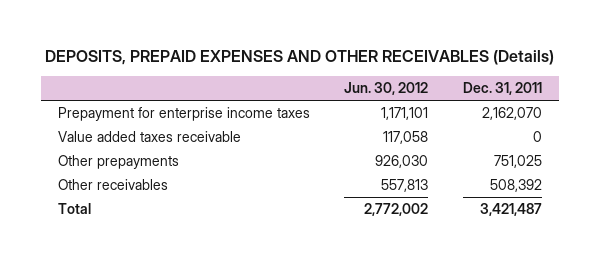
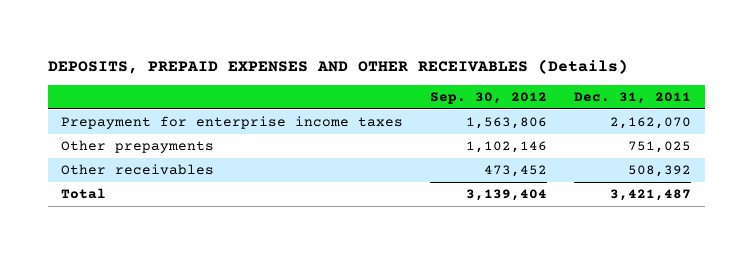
[344,82,429,96] Jun. 30, 2012 -> none
none -> [430,92,548,105] Sep. 30, 2012
[57,131,241,143] Value added taxes receivable -> none

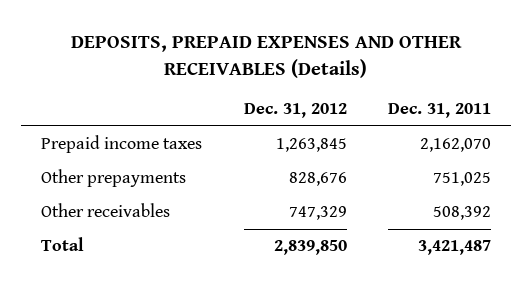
[430,92,548,105] Sep. 30, 2012 -> none
none -> [243,103,347,119] Dec. 31, 2012
[61,116,404,130] Prepayment for enterprise income taxes -> [41,135,203,154] Prepaid income taxes

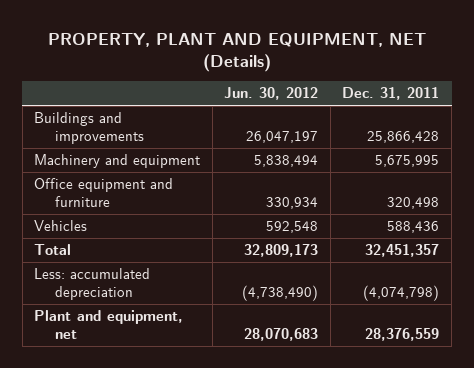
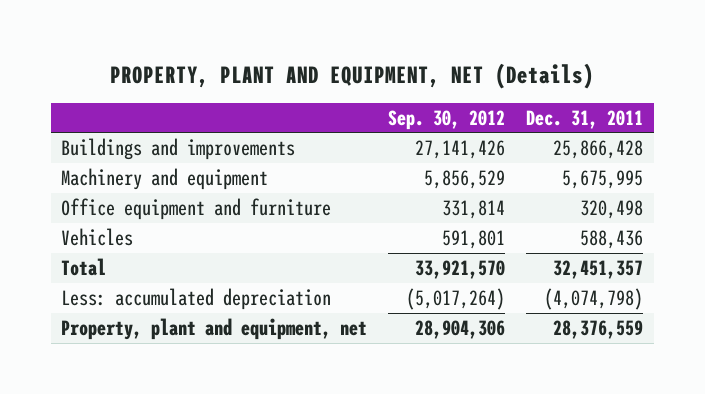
[224,87,319,101] Jun. 30, 2012 -> none
none -> [388,109,506,130] Sep. 30, 2012
[34,310,184,339] Plant and equipment, net -> [61,317,368,340] Property, plant and equipment, net

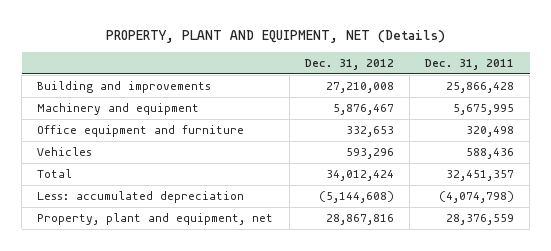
[388,109,506,130] Sep. 30, 2012 -> none
none -> [304,58,394,70] Dec. 31, 2012
[61,137,296,160] Buildings and improvements -> [37,80,212,93] Building and improvements

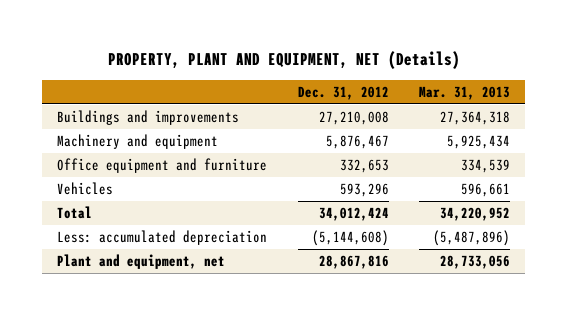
[425,58,515,70] Dec. 31, 2011 -> none
none -> [418,86,510,101] Mar. 31, 2013
[37,80,212,93] Building and improvements -> [57,110,240,126] Buildings and improvements
[37,212,274,225] Property, plant and equipment, net -> [57,254,226,270] Plant and equipment, net

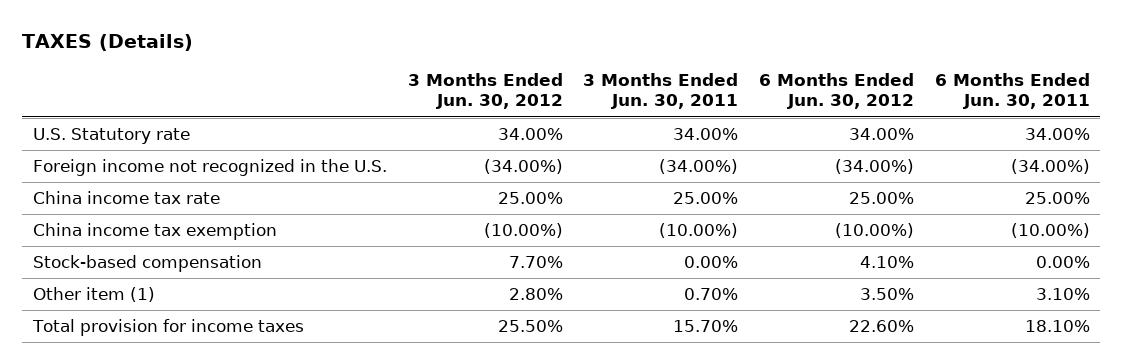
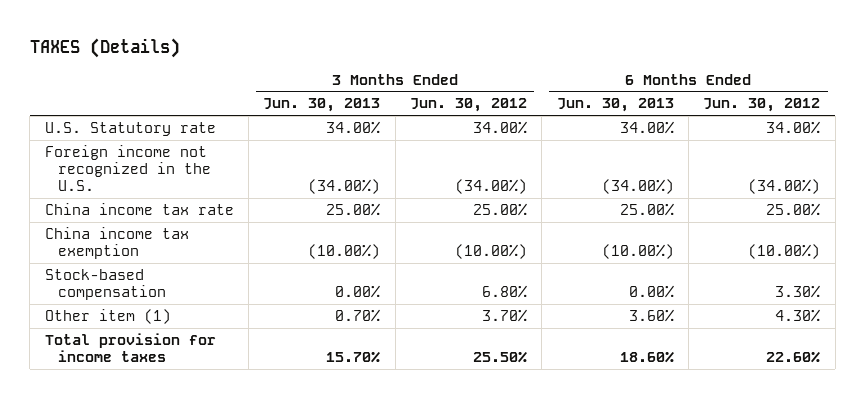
[583,73,739,110] 3 Months Ended Jun. 30, 2011 -> none
[935,73,1091,110] 6 Months Ended Jun. 30, 2011 -> none
none -> [263,98,381,113] Jun. 30, 2013
none -> [556,98,674,113] Jun. 30, 2013
[508,256,563,269] 7.70% -> [481,285,527,299] 6.80%
[860,256,915,269] 4.10% -> [775,285,821,299] 3.30%
[508,288,563,301] 2.80% -> [481,309,527,323] 3.70%
[860,288,915,301] 3.50% -> [775,309,821,323] 4.30%

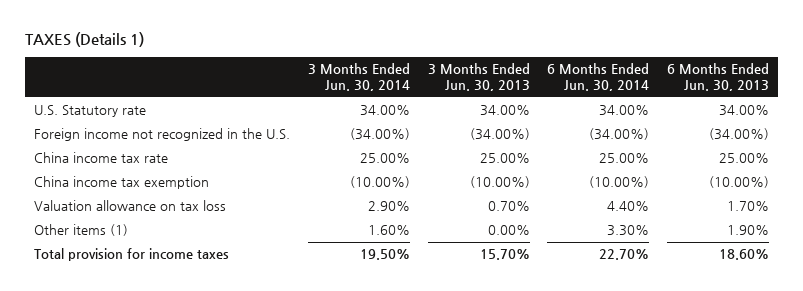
[29,37,180,58] TAXES (Details) -> [25,32,145,48] TAXES (Details 1)
[409,98,527,113] Jun. 30, 2012 -> none
[703,98,821,113] Jun. 30, 2012 -> none
none -> [307,63,410,92] 3 Months Ended Jun. 30, 2014
none -> [547,63,650,92] 6 Months Ended Jun. 30, 2014
[44,269,166,301] Stock-based compensation -> none
none -> [33,200,226,212] Valuation allowance on tax loss
[44,309,171,325] Other item (1) -> [33,224,128,237] Other items (1)
[335,309,381,323] 0.70% -> [487,225,530,236] 0.00%
[628,309,674,323] 3.60% -> [727,225,770,236] 1.90%

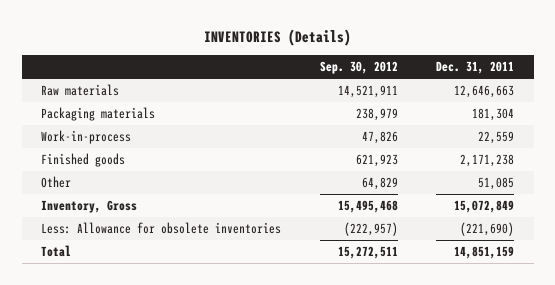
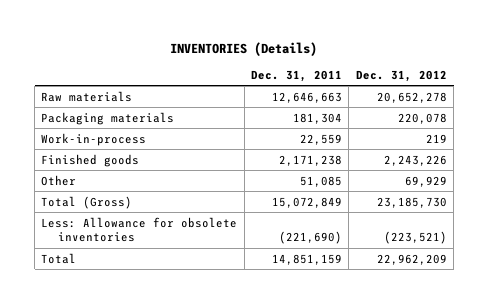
[319,61,398,75] Sep. 30, 2012 -> none
none -> [355,69,447,82] Dec. 31, 2012
[40,200,137,214] Inventory, Gross -> [41,195,133,209] Total (Gross)

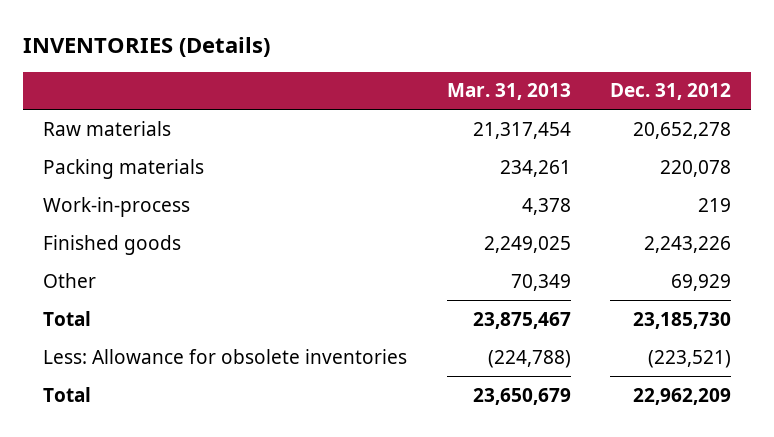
[251,69,343,82] Dec. 31, 2011 -> none
none -> [446,83,571,101] Mar. 31, 2013
[41,111,175,125] Packaging materials -> [42,158,204,179] Packing materials
[41,195,133,209] Total (Gross) -> [42,310,91,326] Total

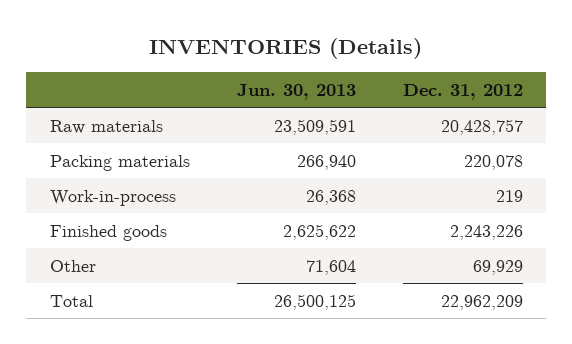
[446,83,571,101] Mar. 31, 2013 -> none
none -> [236,83,356,100] Jun. 30, 2013
[633,121,732,139] 20,652,278 -> [440,118,523,135] 20,428,757
[42,310,91,326] Total -> none
[42,348,407,364] Less: Allowance for obsolete inventories -> none

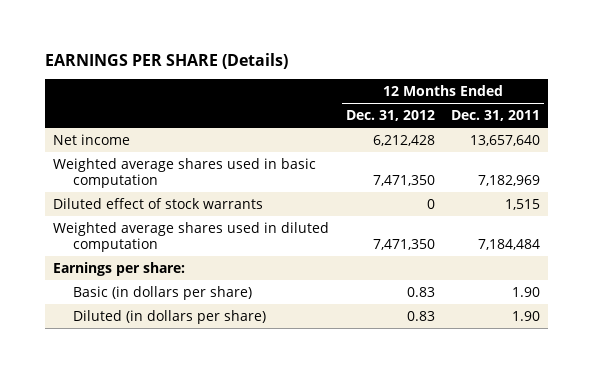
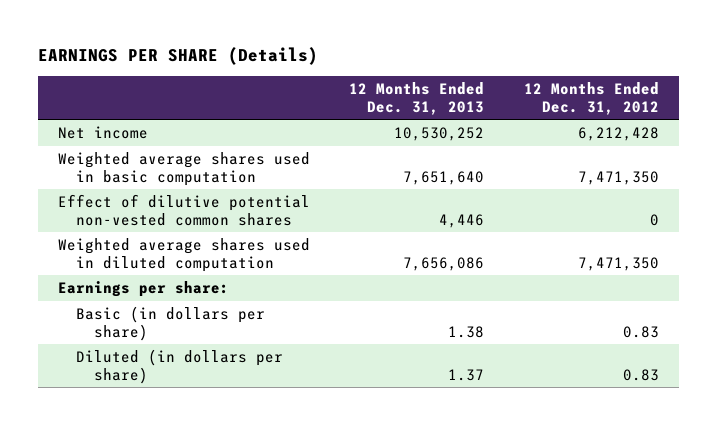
[451,109,541,121] Dec. 31, 2011 -> none
none -> [349,81,485,115] 12 Months Ended Dec. 31, 2013
[53,197,264,209] Diluted effect of stock warrants -> none
none -> [57,194,310,226] Effect of dilutive potential non-vested common shares

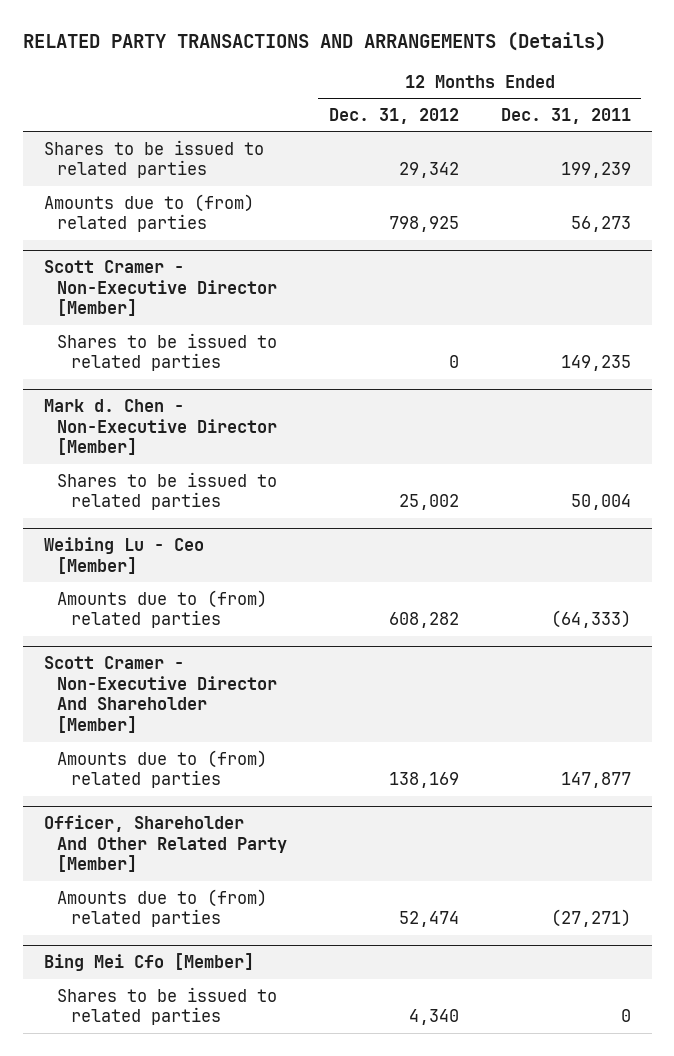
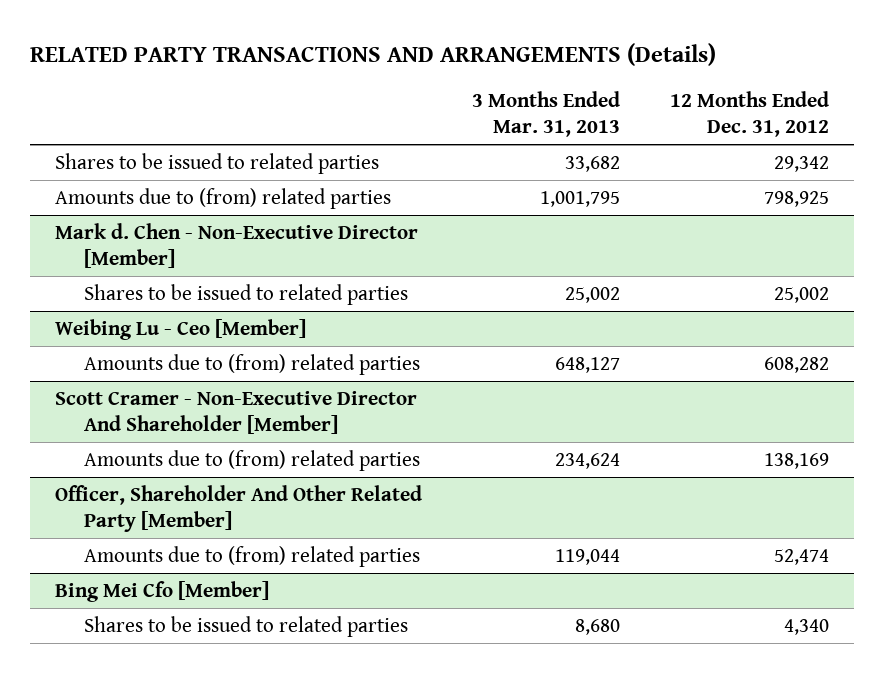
[500,107,631,124] Dec. 31, 2011 -> none
none -> [472,90,621,138] 3 Months Ended Mar. 31, 2013
[43,260,278,317] Scott Cramer - Non-Executive Director [Member] -> none
[57,332,278,372] Shares to be issued to related parties -> none

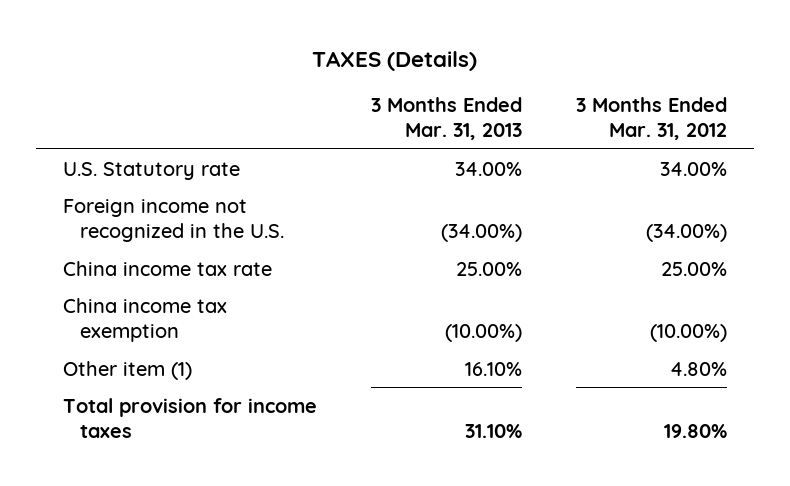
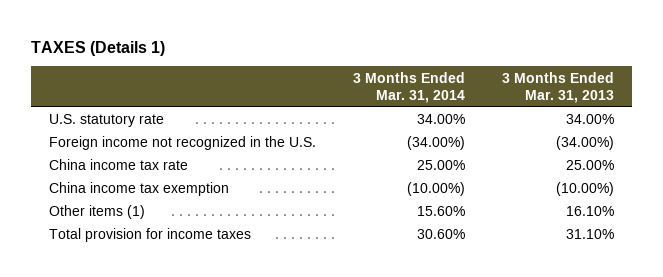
[312,50,478,71] TAXES (Details) -> [31,40,166,56] TAXES (Details 1)
[576,96,728,141] 3 Months Ended Mar. 31, 2012 -> none
none -> [353,71,466,104] 3 Months Ended Mar. 31, 2014
[62,161,240,180] U.S. Statutory rate -> [49,114,165,128] U.S. statutory rate
[62,360,192,380] Other item (1) -> [49,205,146,220] Other items (1)

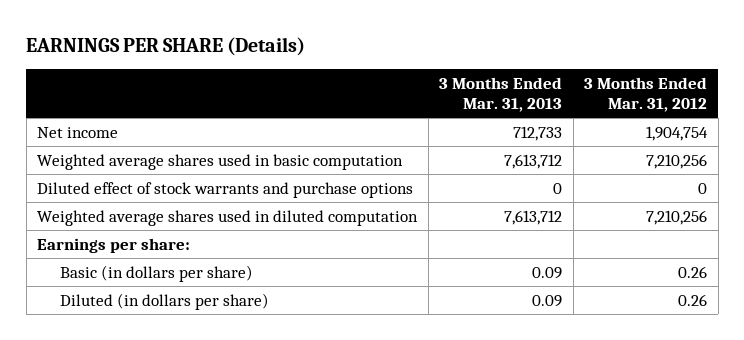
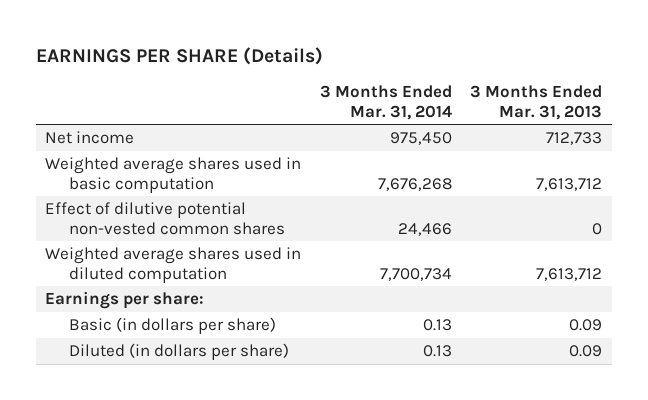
[584,76,708,113] 3 Months Ended Mar. 31, 2012 -> none
none -> [319,85,452,120] 3 Months Ended Mar. 31, 2014
[37,181,414,198] Diluted effect of stock warrants and purchase options -> none
none -> [45,202,285,235] Effect of dilutive potential non-vested common shares

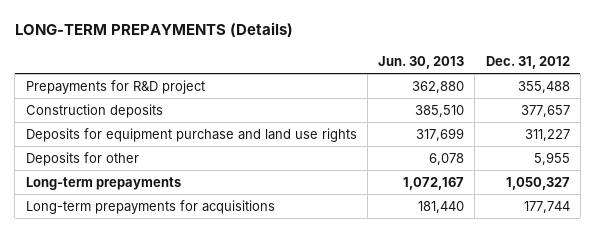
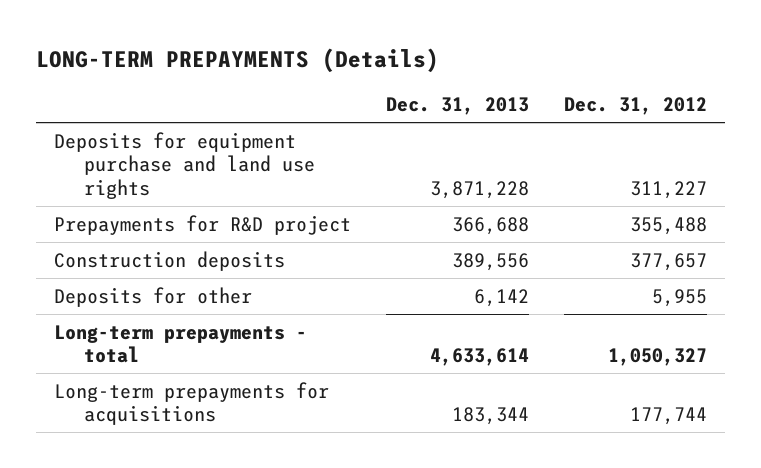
[378,55,465,69] Jun. 30, 2013 -> none
none -> [386,97,530,116] Dec. 31, 2013
[25,128,357,143] Deposits for equipment purchase and land use rights -> [53,131,315,199] Deposits for equipment purchase and land use rights
[25,177,181,191] Long-term prepayments -> [53,324,307,364] Long-term prepayments - total

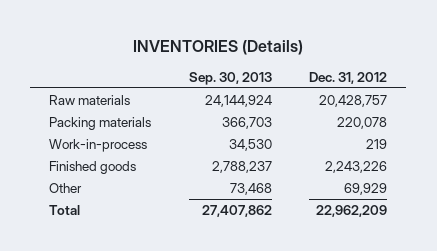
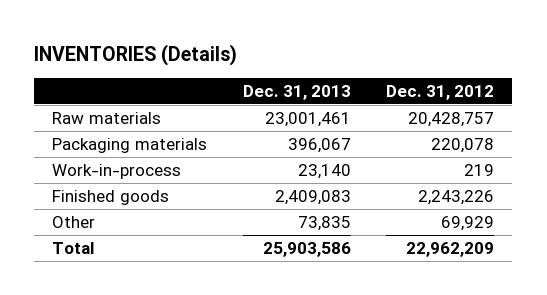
[188,71,272,85] Sep. 30, 2013 -> none
none -> [242,84,351,100] Dec. 31, 2013
[49,117,152,131] Packing materials -> [52,138,208,154] Packaging materials

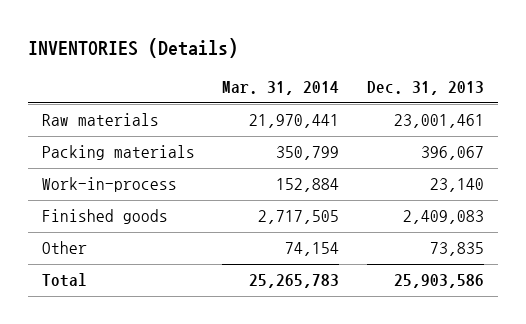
[386,84,495,100] Dec. 31, 2012 -> none
none -> [222,81,340,96] Mar. 31, 2014
[52,138,208,154] Packaging materials -> [41,145,195,161] Packing materials

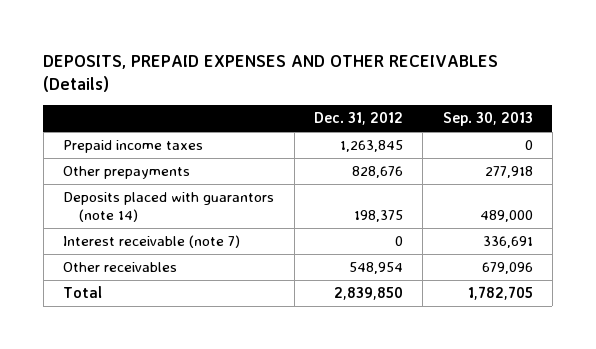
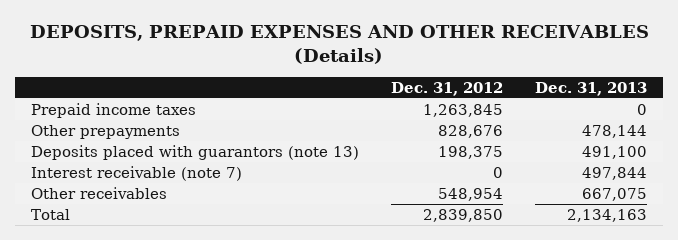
[442,112,533,127] Sep. 30, 2013 -> none
none -> [534,81,647,96] Dec. 31, 2013
[63,192,275,223] Deposits placed with guarantors (note 14) -> [30,144,359,160] Deposits placed with guarantors (note 13)

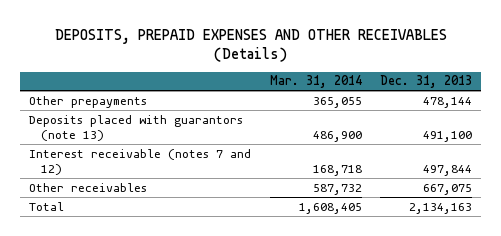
[390,81,503,96] Dec. 31, 2012 -> none
none -> [269,75,362,89] Mar. 31, 2014
[30,102,196,118] Prepaid income taxes -> none
[30,165,242,181] Interest receivable (note 7) -> [29,148,252,176] Interest receivable (notes 7 and 12)

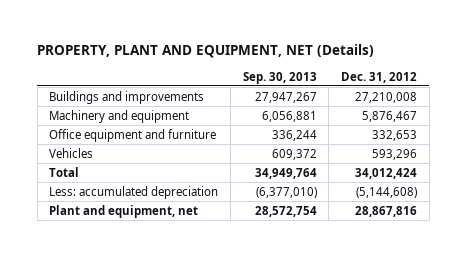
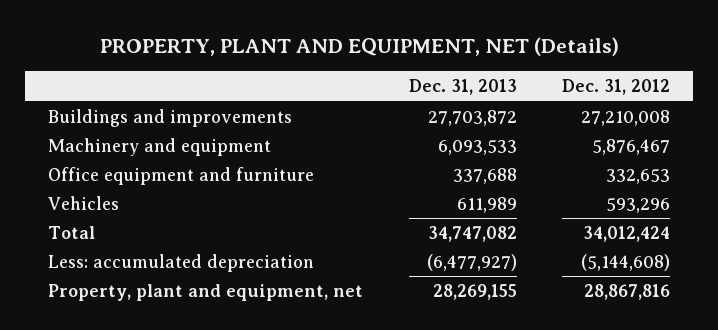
[242,71,317,84] Sep. 30, 2013 -> none
none -> [408,79,517,96] Dec. 31, 2013
[49,204,199,218] Plant and equipment, net -> [47,284,363,302] Property, plant and equipment, net

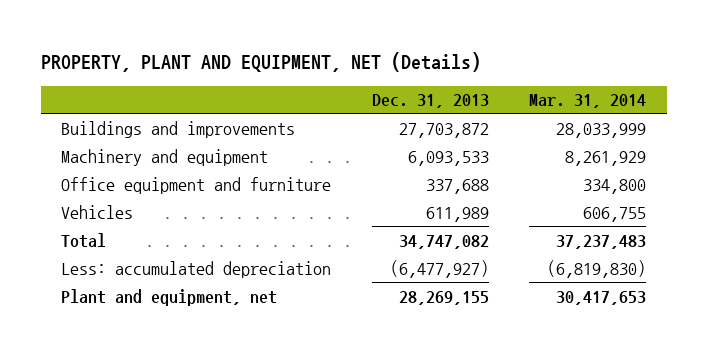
[562,79,671,96] Dec. 31, 2012 -> none
none -> [529,94,647,109] Mar. 31, 2014
[47,284,363,302] Property, plant and equipment, net -> [61,288,278,306] Plant and equipment, net

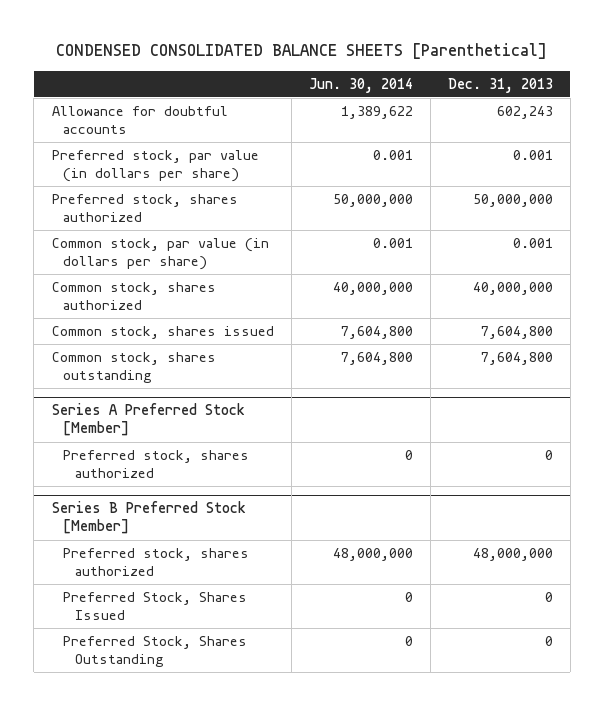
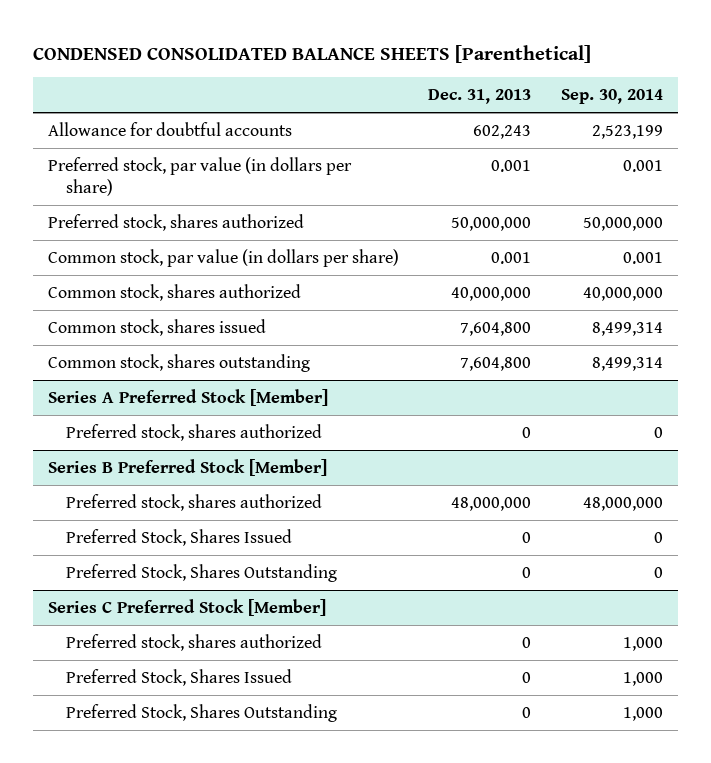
[308,77,413,93] Jun. 30, 2014 -> none
none -> [561,89,664,105] Sep. 30, 2014
none -> [47,599,326,617] Series C Preferred Stock [Member]
none -> [65,634,322,652] Preferred stock, shares authorized
none -> [65,669,292,687] Preferred Stock, Shares Issued
none -> [65,704,337,723] Preferred Stock, Shares Outstanding

